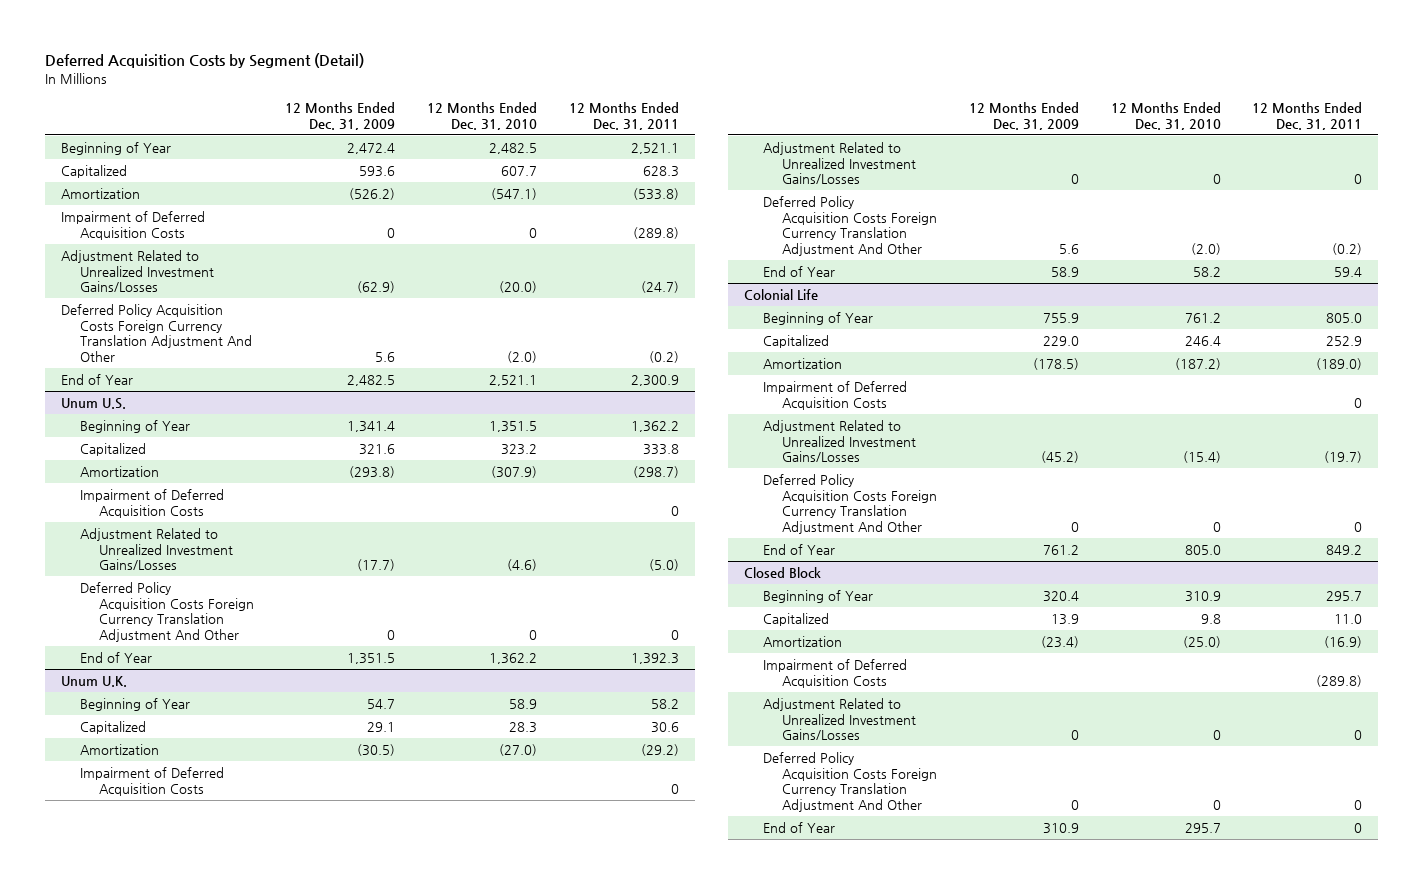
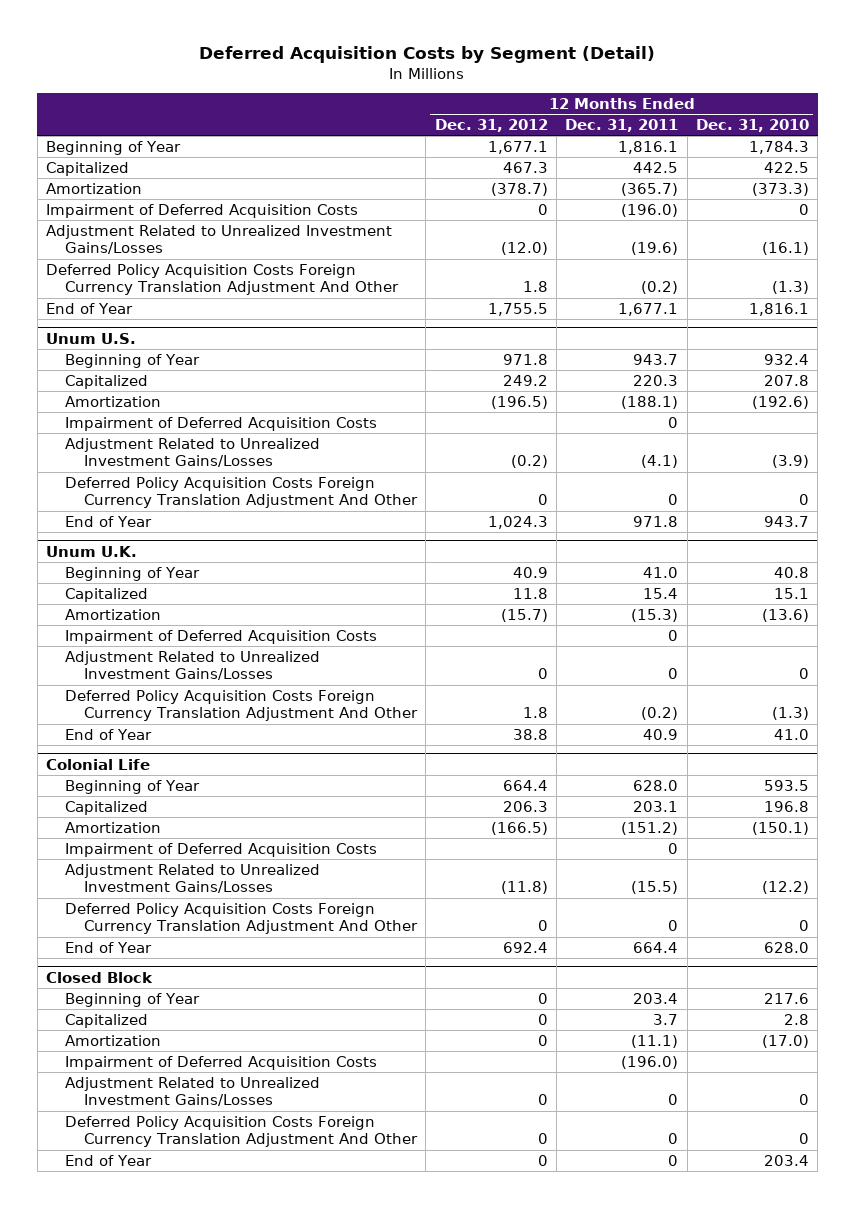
[285,102,396,130] 12 Months Ended Dec. 31, 2009 -> none
none -> [434,119,548,133] Dec. 31, 2012
[489,143,538,155] 2,482.5 -> [748,140,809,154] 1,784.3
[631,143,680,155] 2,521.1 -> [618,140,679,154] 1,816.1
[501,166,538,177] 607.7 -> [763,161,809,173] 422.5
[643,166,680,178] 628.3 -> [633,161,679,173] 442.5
[491,188,538,201] (547.1) -> [751,182,809,196] (373.3)
[633,188,680,201] (533.8) -> [621,182,679,196] (365.7)
[633,226,680,239] (289.8) -> [621,203,679,217] (196.0)
[499,281,538,294] (20.0) -> [761,242,809,256] (16.1)
[641,281,680,294] (24.7) -> [631,242,679,256] (19.6)
[507,350,538,363] (2.0) -> [771,281,809,295] (1.3)
[489,375,538,387] 2,521.1 -> [748,302,809,316] 1,816.1
[631,375,680,387] 2,300.9 -> [618,302,679,316] 1,677.1
[489,421,538,433] 1,351.5 -> [763,353,809,365] 932.4
[631,421,680,433] 1,362.2 -> [633,353,679,365] 943.7
[501,444,538,456] 323.2 -> [763,374,809,386] 207.8
[643,444,680,456] 333.8 -> [633,374,679,386] 220.3
[491,466,538,479] (307.9) -> [751,395,809,409] (192.6)
[633,466,680,479] (298.7) -> [621,395,679,409] (188.1)
[507,559,538,572] (4.6) -> [771,455,809,469] (3.9)
[649,559,680,572] (5.0) -> [641,455,679,469] (4.1)
[489,653,538,665] 1,362.2 -> [763,515,809,527] 943.7
[631,653,680,665] 1,392.3 -> [633,515,679,527] 971.8
[509,699,538,710] 58.9 -> [773,566,809,578] 40.8
[651,699,680,710] 58.2 -> [643,566,679,578] 41.0
[509,722,538,734] 28.3 -> [773,587,809,599] 15.1
[651,722,680,734] 30.6 -> [643,587,679,599] 15.4
[499,744,538,757] (27.0) -> [761,608,809,622] (13.6)
[641,744,680,757] (29.2) -> [631,608,679,622] (15.3)
[1190,242,1221,255] (2.0) -> [771,707,809,721] (1.3)
[1192,267,1221,278] 58.2 -> [773,728,809,740] 41.0
[1334,267,1363,278] 59.4 -> [643,728,679,740] 40.9
[1184,313,1221,324] 761.2 -> [763,779,809,791] 593.5
[1326,313,1363,324] 805.0 -> [633,779,679,791] 628.0
[1184,336,1221,347] 246.4 -> [763,800,809,812] 196.8
[1326,336,1363,347] 252.9 -> [633,800,679,812] 203.1
[1174,358,1221,371] (187.2) -> [751,821,809,835] (150.1)
[1316,358,1363,371] (189.0) -> [621,821,679,835] (151.2)
[1182,451,1221,464] (15.4) -> [761,881,809,895] (12.2)
[1324,451,1363,464] (19.7) -> [631,881,679,895] (15.5)
[1184,545,1221,556] 805.0 -> [763,941,809,953] 628.0
[1326,545,1363,556] 849.2 -> [633,941,679,953] 664.4
[1184,591,1221,603] 310.9 -> [763,992,809,1004] 217.6
[1326,591,1363,602] 295.7 -> [633,992,679,1004] 203.4
[1200,614,1221,625] 9.8 -> [783,1013,809,1025] 2.8
[1334,614,1363,625] 11.0 -> [653,1013,679,1025] 3.7
[1182,636,1221,649] (25.0) -> [761,1034,809,1048] (17.0)
[1324,636,1363,649] (16.9) -> [631,1034,679,1048] (11.1)
[1316,674,1363,687] (289.8) -> [621,1055,679,1069] (196.0)
[1184,823,1221,834] 295.7 -> [763,1154,809,1166] 203.4

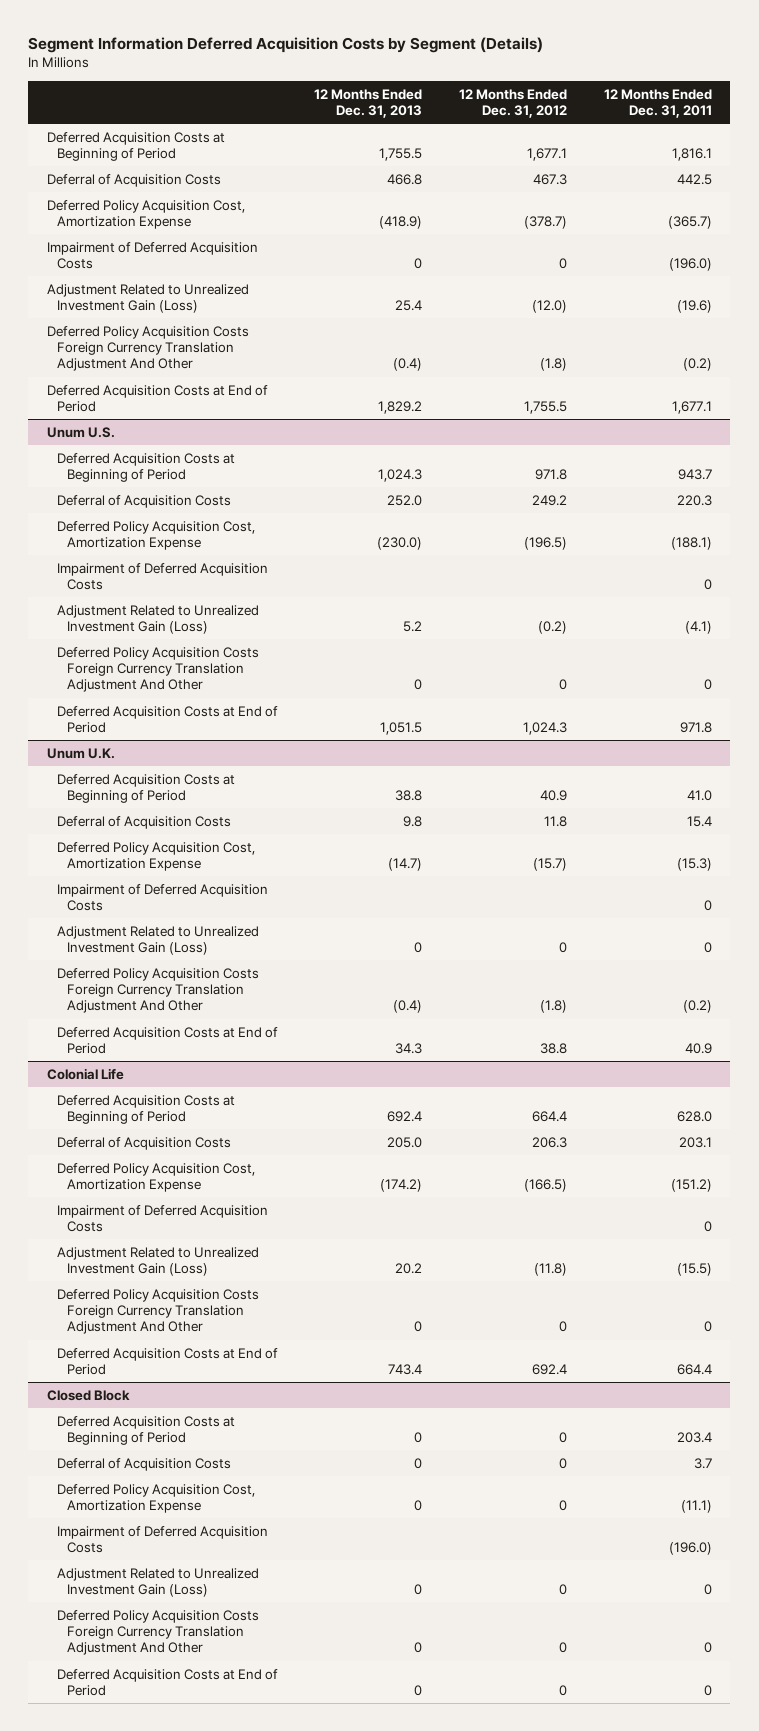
[199,46,656,64] Deferred Acquisition Costs by Segment (Detail) -> [28,37,544,54] Segment Information Deferred Acquisition Costs by Segment (Details)
[695,119,809,133] Dec. 31, 2010 -> none
none -> [314,88,423,118] 12 Months Ended Dec. 31, 2013
[46,140,182,155] Beginning of Year -> [46,131,225,162] Deferred Acquisition Costs at Beginning of Period
[46,161,130,176] Capitalized -> [46,173,221,187] Deferral of Acquisition Costs
[46,182,143,194] Amortization -> [46,199,245,230] Deferred Policy Acquisition Cost, Amortization Expense
[46,224,393,255] Adjustment Related to Unrealized Investment Gains/Losses -> [46,283,249,314] Adjustment Related to Unrealized Investment Gain (Loss)
[522,281,548,293] 1.8 -> [540,358,568,372] (1.8)
[46,302,134,314] End of Year -> [46,384,268,413] Deferred Acquisition Costs at End of Period
[64,353,200,368] Beginning of Year -> [56,452,235,483] Deferred Acquisition Costs at Beginning of Period
[64,374,148,389] Capitalized -> [56,494,231,508] Deferral of Acquisition Costs
[64,395,161,407] Amortization -> [56,520,255,551] Deferred Policy Acquisition Cost, Amortization Expense
[64,437,320,468] Adjustment Related to Unrealized Investment Gains/Losses -> [56,604,259,635] Adjustment Related to Unrealized Investment Gain (Loss)
[64,515,152,527] End of Year -> [56,705,278,734] Deferred Acquisition Costs at End of Period
[64,566,200,581] Beginning of Year -> [56,773,235,804] Deferred Acquisition Costs at Beginning of Period
[64,587,148,602] Capitalized -> [56,815,231,829] Deferral of Acquisition Costs
[64,608,161,620] Amortization -> [56,841,255,872] Deferred Policy Acquisition Cost, Amortization Expense
[64,650,320,681] Adjustment Related to Unrealized Investment Gains/Losses -> [56,925,259,956] Adjustment Related to Unrealized Investment Gain (Loss)
[522,707,548,719] 1.8 -> [540,1000,568,1014] (1.8)
[64,728,152,740] End of Year -> [56,1026,278,1055] Deferred Acquisition Costs at End of Period
[64,779,200,794] Beginning of Year -> [56,1094,235,1125] Deferred Acquisition Costs at Beginning of Period
[64,800,148,815] Capitalized -> [56,1136,231,1150] Deferral of Acquisition Costs
[64,821,161,833] Amortization -> [56,1162,255,1193] Deferred Policy Acquisition Cost, Amortization Expense
[64,863,320,894] Adjustment Related to Unrealized Investment Gains/Losses -> [56,1246,259,1277] Adjustment Related to Unrealized Investment Gain (Loss)
[64,941,152,953] End of Year -> [56,1347,278,1376] Deferred Acquisition Costs at End of Period
[64,992,200,1007] Beginning of Year -> [56,1415,235,1446] Deferred Acquisition Costs at Beginning of Period
[64,1013,148,1028] Capitalized -> [56,1457,231,1471] Deferral of Acquisition Costs
[64,1034,161,1046] Amortization -> [56,1483,255,1514] Deferred Policy Acquisition Cost, Amortization Expense
[64,1076,320,1107] Adjustment Related to Unrealized Investment Gains/Losses -> [56,1567,259,1598] Adjustment Related to Unrealized Investment Gain (Loss)
[64,1154,152,1166] End of Year -> [56,1668,278,1697] Deferred Acquisition Costs at End of Period

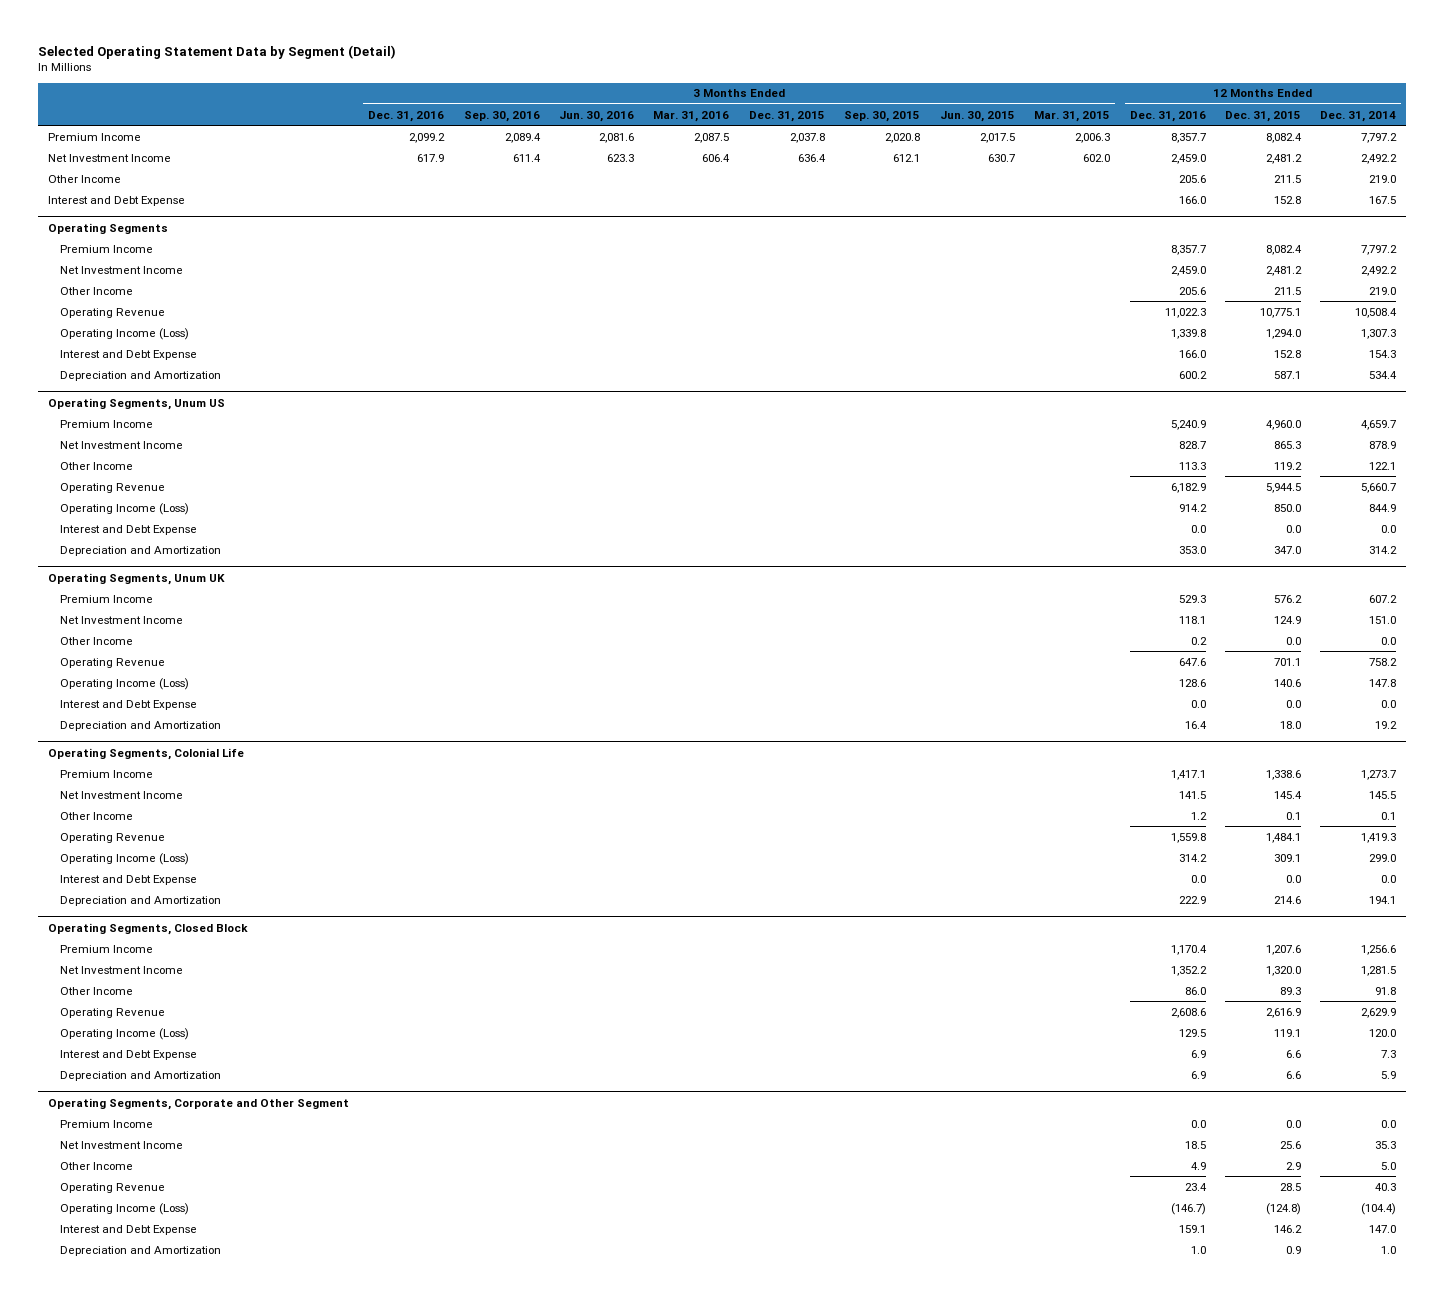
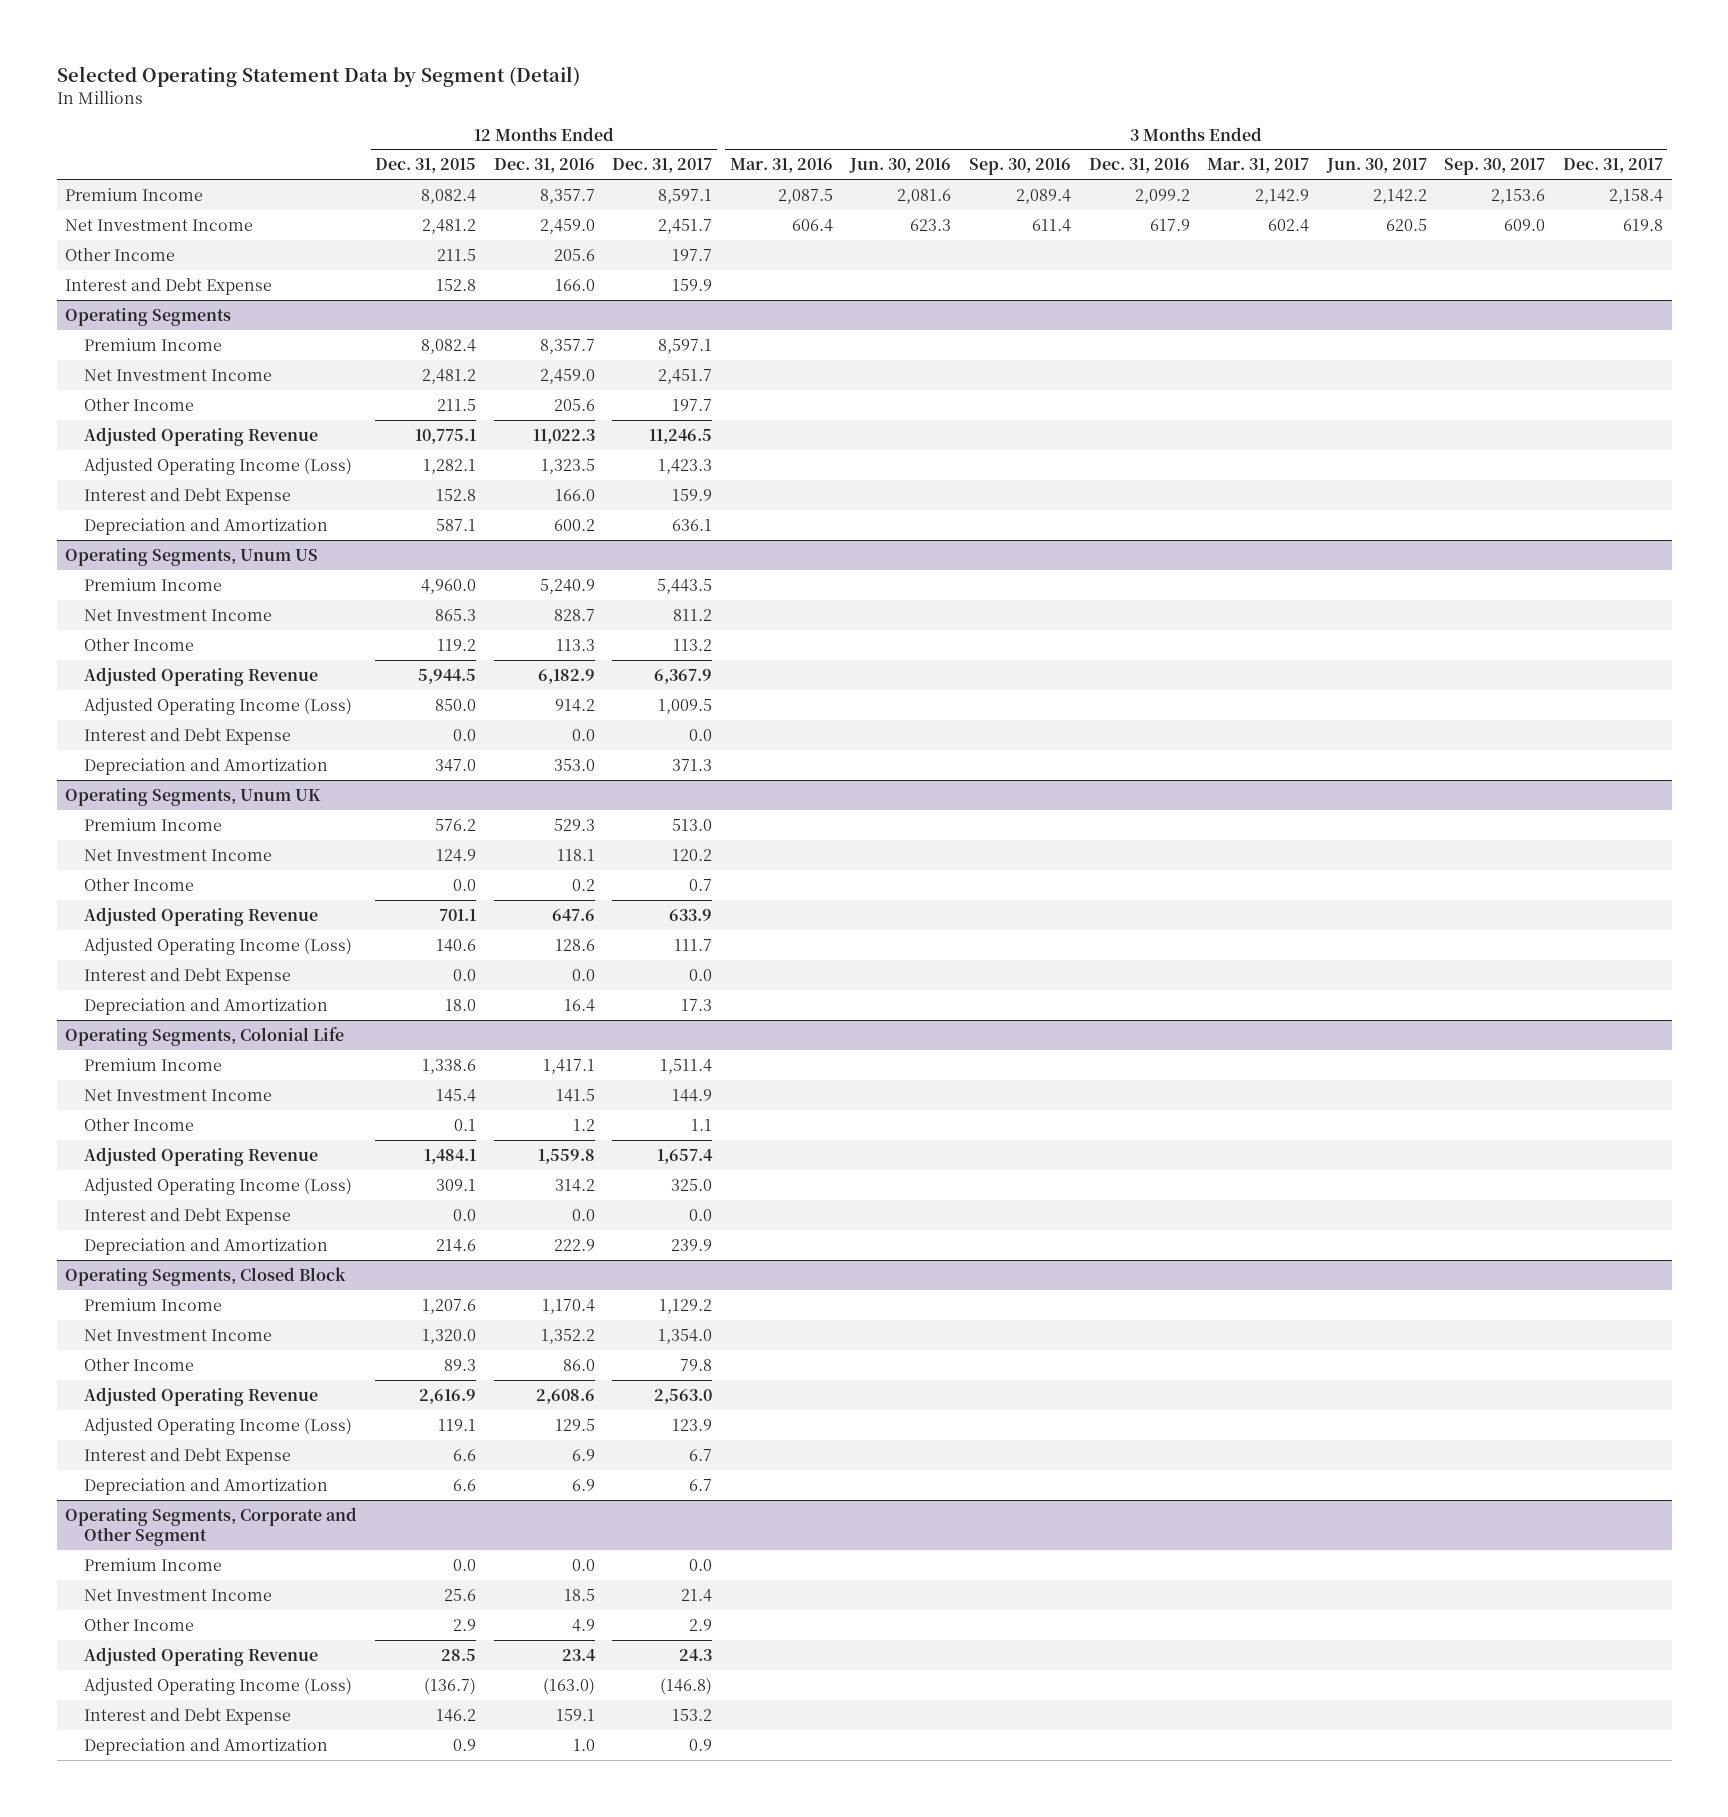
[748,110,825,122] Dec. 31, 2015 -> none
[844,110,921,122] Sep. 30, 2015 -> none
[939,110,1015,122] Jun. 30, 2015 -> none
[1034,110,1111,122] Mar. 31, 2015 -> none
[1320,110,1397,122] Dec. 31, 2014 -> none
none -> [612,158,713,174] Dec. 31, 2017
none -> [1207,158,1310,174] Mar. 31, 2017
none -> [1325,158,1427,174] Jun. 30, 2017
none -> [1444,158,1546,176] Sep. 30, 2017
none -> [1563,158,1664,174] Dec. 31, 2017
[59,307,165,318] Operating Revenue -> [84,426,319,446] Adjusted Operating Revenue
[59,327,189,340] Operating Income (Loss) -> [84,457,353,476] Adjusted Operating Income (Loss)
[1170,328,1206,339] 1,339.8 -> [540,458,595,474] 1,323.5
[1265,328,1301,339] 1,294.0 -> [422,458,476,474] 1,282.1
[59,482,165,493] Operating Revenue -> [84,666,319,686] Adjusted Operating Revenue
[59,502,189,515] Operating Income (Loss) -> [84,697,353,716] Adjusted Operating Income (Loss)
[59,657,165,668] Operating Revenue -> [84,906,319,926] Adjusted Operating Revenue
[59,677,189,690] Operating Income (Loss) -> [84,937,353,956] Adjusted Operating Income (Loss)
[59,832,165,843] Operating Revenue -> [84,1146,319,1166] Adjusted Operating Revenue
[59,852,189,865] Operating Income (Loss) -> [84,1177,353,1196] Adjusted Operating Income (Loss)
[59,1007,165,1018] Operating Revenue -> [84,1386,319,1406] Adjusted Operating Revenue
[59,1027,189,1040] Operating Income (Loss) -> [84,1417,353,1436] Adjusted Operating Income (Loss)
[59,1182,165,1193] Operating Revenue -> [84,1646,319,1666] Adjusted Operating Revenue
[59,1202,189,1215] Operating Income (Loss) -> [84,1677,353,1696] Adjusted Operating Income (Loss)
[1170,1202,1206,1215] (146.7) -> [542,1677,595,1695] (163.0)
[1265,1202,1301,1215] (124.8) -> [423,1677,476,1695] (136.7)

